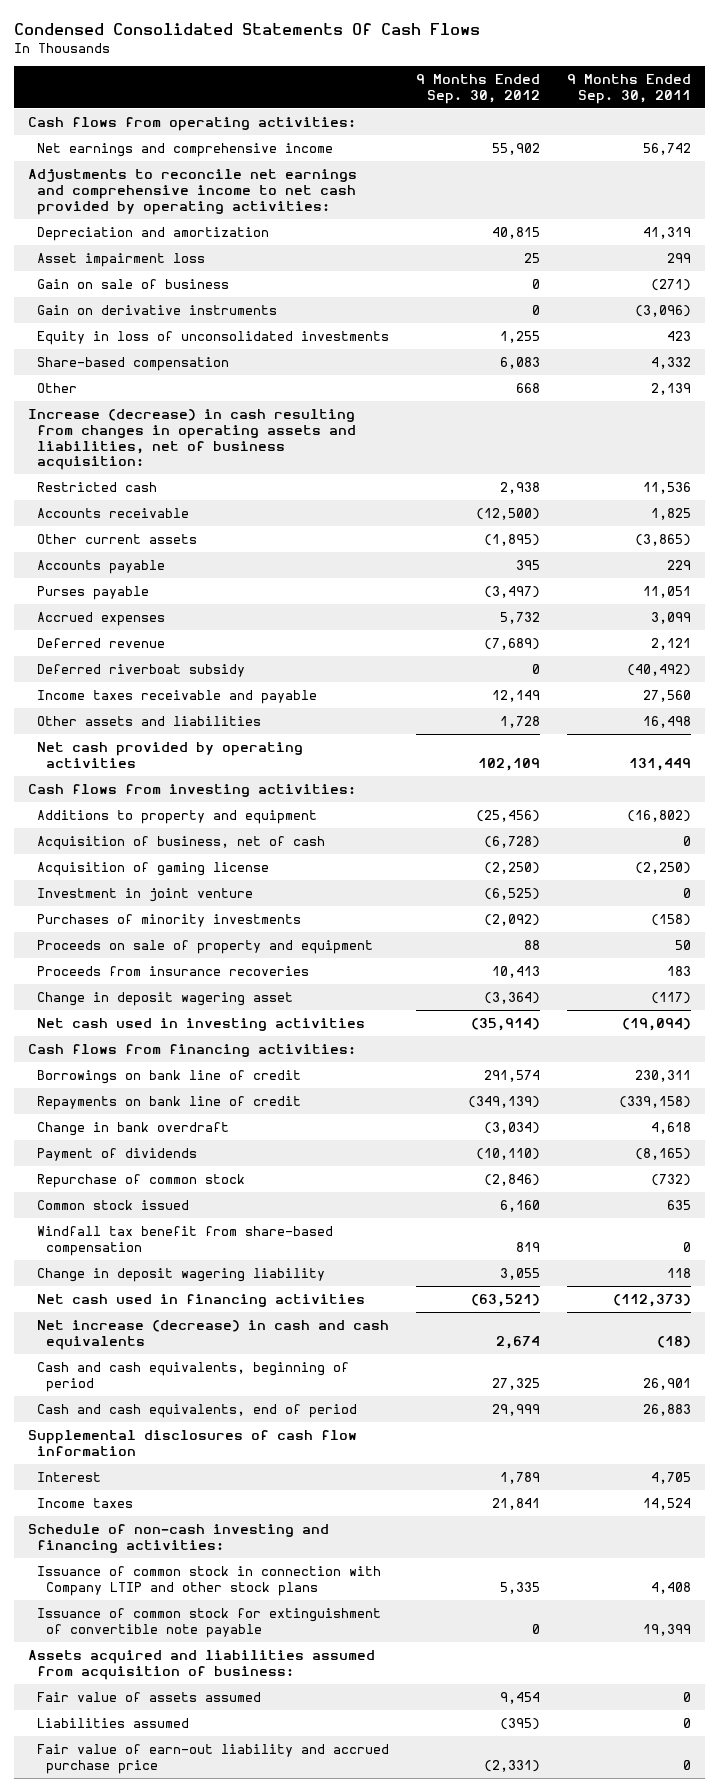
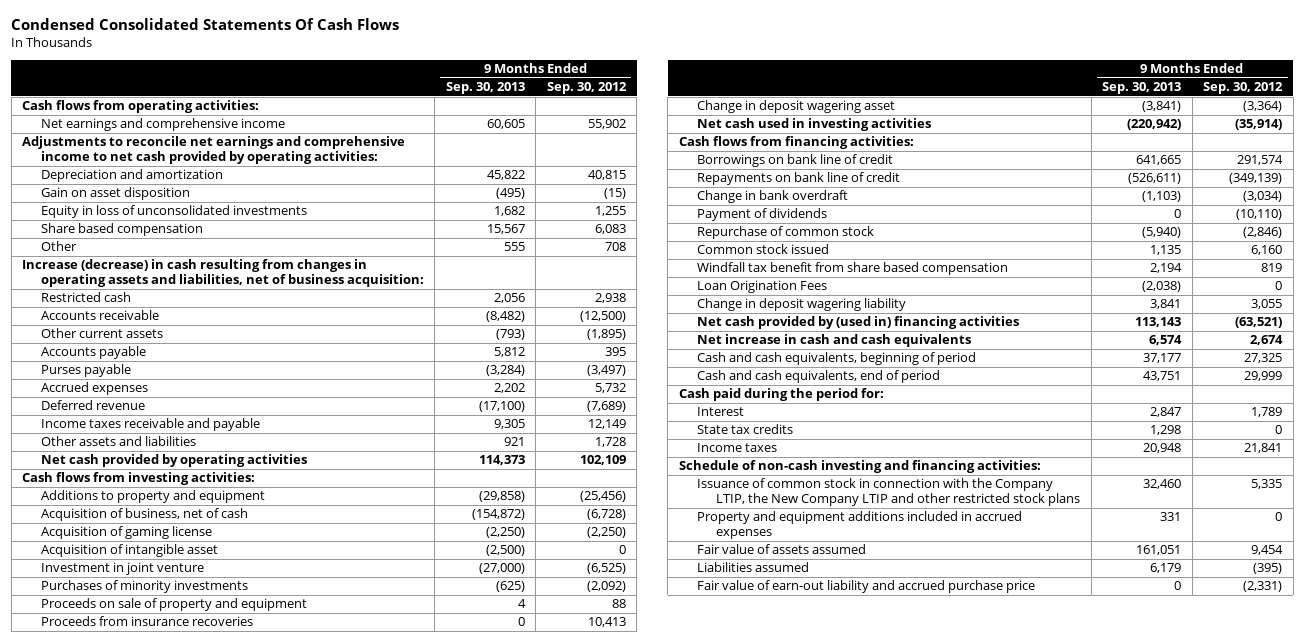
[567,74,692,104] 9 Months Ended Sep. 30, 2011 -> none
none -> [445,82,525,95] Sep. 30, 2013
[37,253,206,268] Asset impairment loss -> none
[37,279,230,290] Gain on sale of business -> none
[37,305,278,316] Gain on derivative instruments -> none
none -> [40,187,190,201] Gain on asset disposition
[37,357,230,372] Share-based compensation -> [40,223,203,237] Share based compensation
[516,383,541,394] 668 -> [604,242,626,252] 708
[37,664,246,678] Deferred riverboat subsidy -> none
none -> [40,544,218,558] Acquisition of intangible asset
[37,1226,334,1256] Windfall tax benefit from share-based compensation -> [697,262,1009,276] Windfall tax benefit from share based compensation
none -> [697,280,828,294] Loan Origination Fees
[37,1294,366,1308] Net cash used in financing activities -> [697,316,1020,330] Net cash provided by (used in) financing activities
[37,1320,390,1350] Net increase (decrease) in cash and cash equivalents -> [697,334,972,348] Net increase in cash and cash equivalents
[27,1430,357,1456] Supplemental disclosures of cash flow information -> [678,388,884,402] Cash paid during the period for:
none -> [697,424,794,435] State tax credits
[37,1608,382,1638] Issuance of common stock for extinguishment of convertible note payable -> none
[27,1650,375,1680] Assets acquired and liabilities assumed from acquisition of business: -> none
[37,1566,382,1596] Issuance of common stock in connection with Company LTIP and other stock plans -> [697,478,1081,507] Issuance of common stock in connection with the Company LTIP, the New Company LTIP and other restricted stock plans
none -> [697,511,1023,540] Property and equipment additions included in accrued expenses

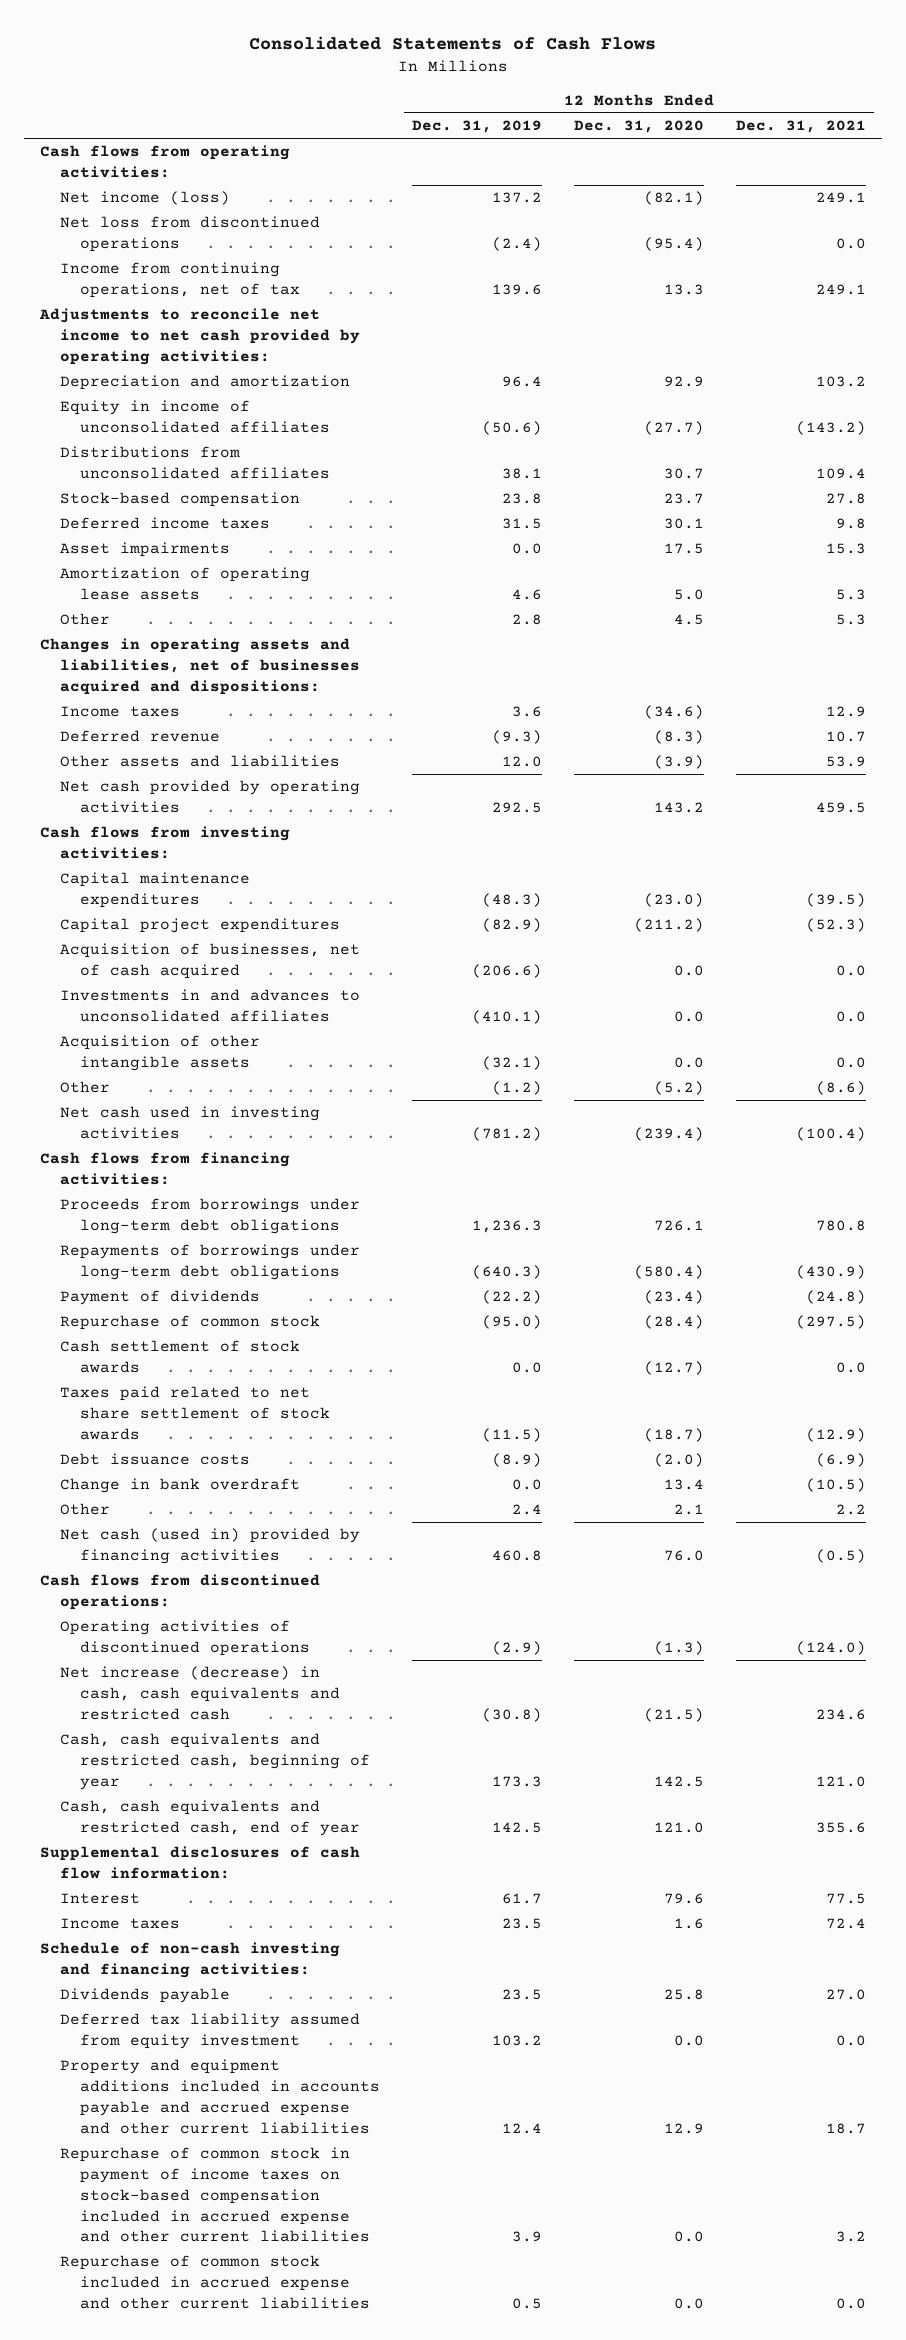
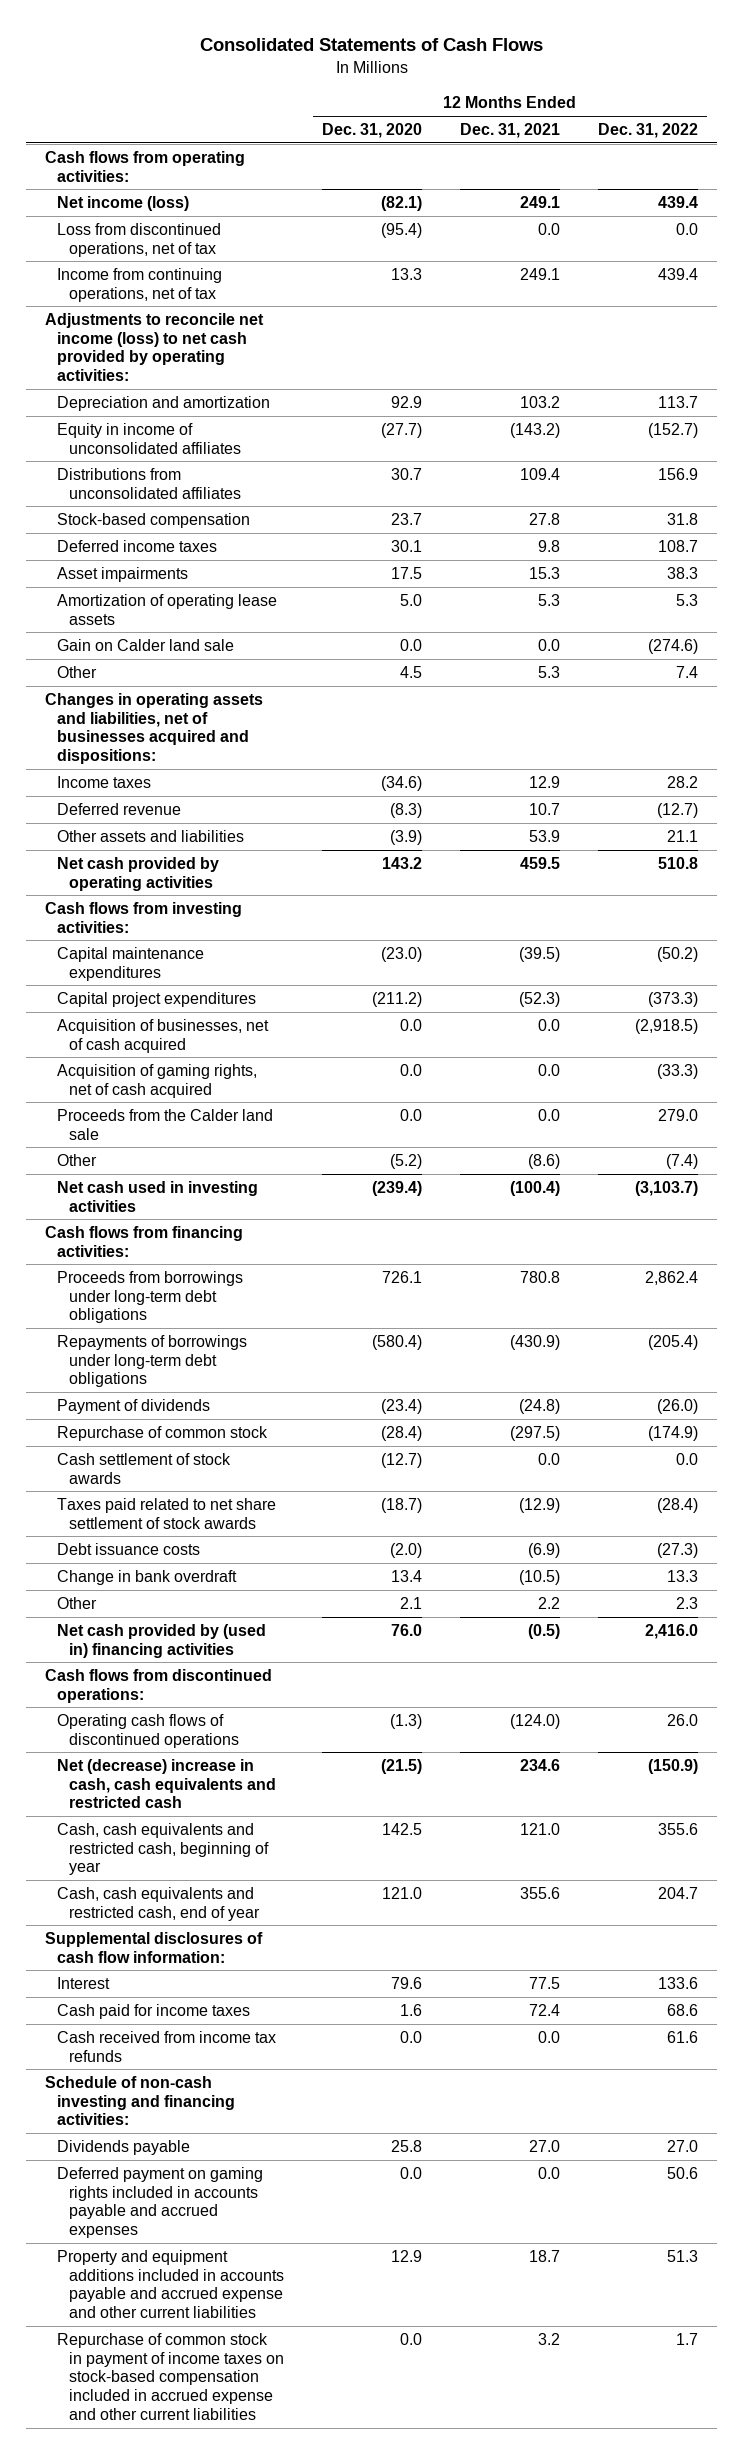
[411,120,542,134] Dec. 31, 2019 -> none
none -> [597,122,698,138] Dec. 31, 2022
[59,216,320,253] Net loss from discontinued operations -> [57,222,222,257] Loss from discontinued operations, net of tax
[39,308,360,365] Adjustments to reconcile net income to net cash provided by operating activities: -> [45,312,265,382] Adjustments to reconcile net income (loss) to net cash provided by operating activities:
none -> [57,638,235,651] Gain on Calder land sale
[59,989,360,1023] Investments in and advances to unconsolidated affiliates -> none
[59,1035,260,1072] Acquisition of other intangible assets -> none
none -> [57,1063,258,1098] Acquisition of gaming rights, net of cash acquired
none -> [57,1108,274,1140] Proceeds from the Calder land sale
[59,1528,360,1565] Net cash (used in) provided by financing activities -> [57,1623,267,1658] Net cash provided by (used in) financing activities
[59,1620,310,1657] Operating activities of discontinued operations -> [57,1713,240,1748] Operating cash flows of discontinued operations
[59,1666,340,1720] Net increase (decrease) in cash, cash equivalents and restricted cash -> [57,1758,277,1809] Net (decrease) increase in cash, cash equivalents and restricted cash
[59,1918,180,1930] Income taxes -> [57,2003,251,2019] Cash paid for income taxes
none -> [57,2030,277,2062] Cash received from income tax refunds
[59,2013,360,2050] Deferred tax liability assumed from equity investment -> none
none -> [57,2166,264,2239] Deferred payment on gaming rights included in accounts payable and accrued expenses
[59,2255,370,2309] Repurchase of common stock included in accrued expense and other current liabilities -> none

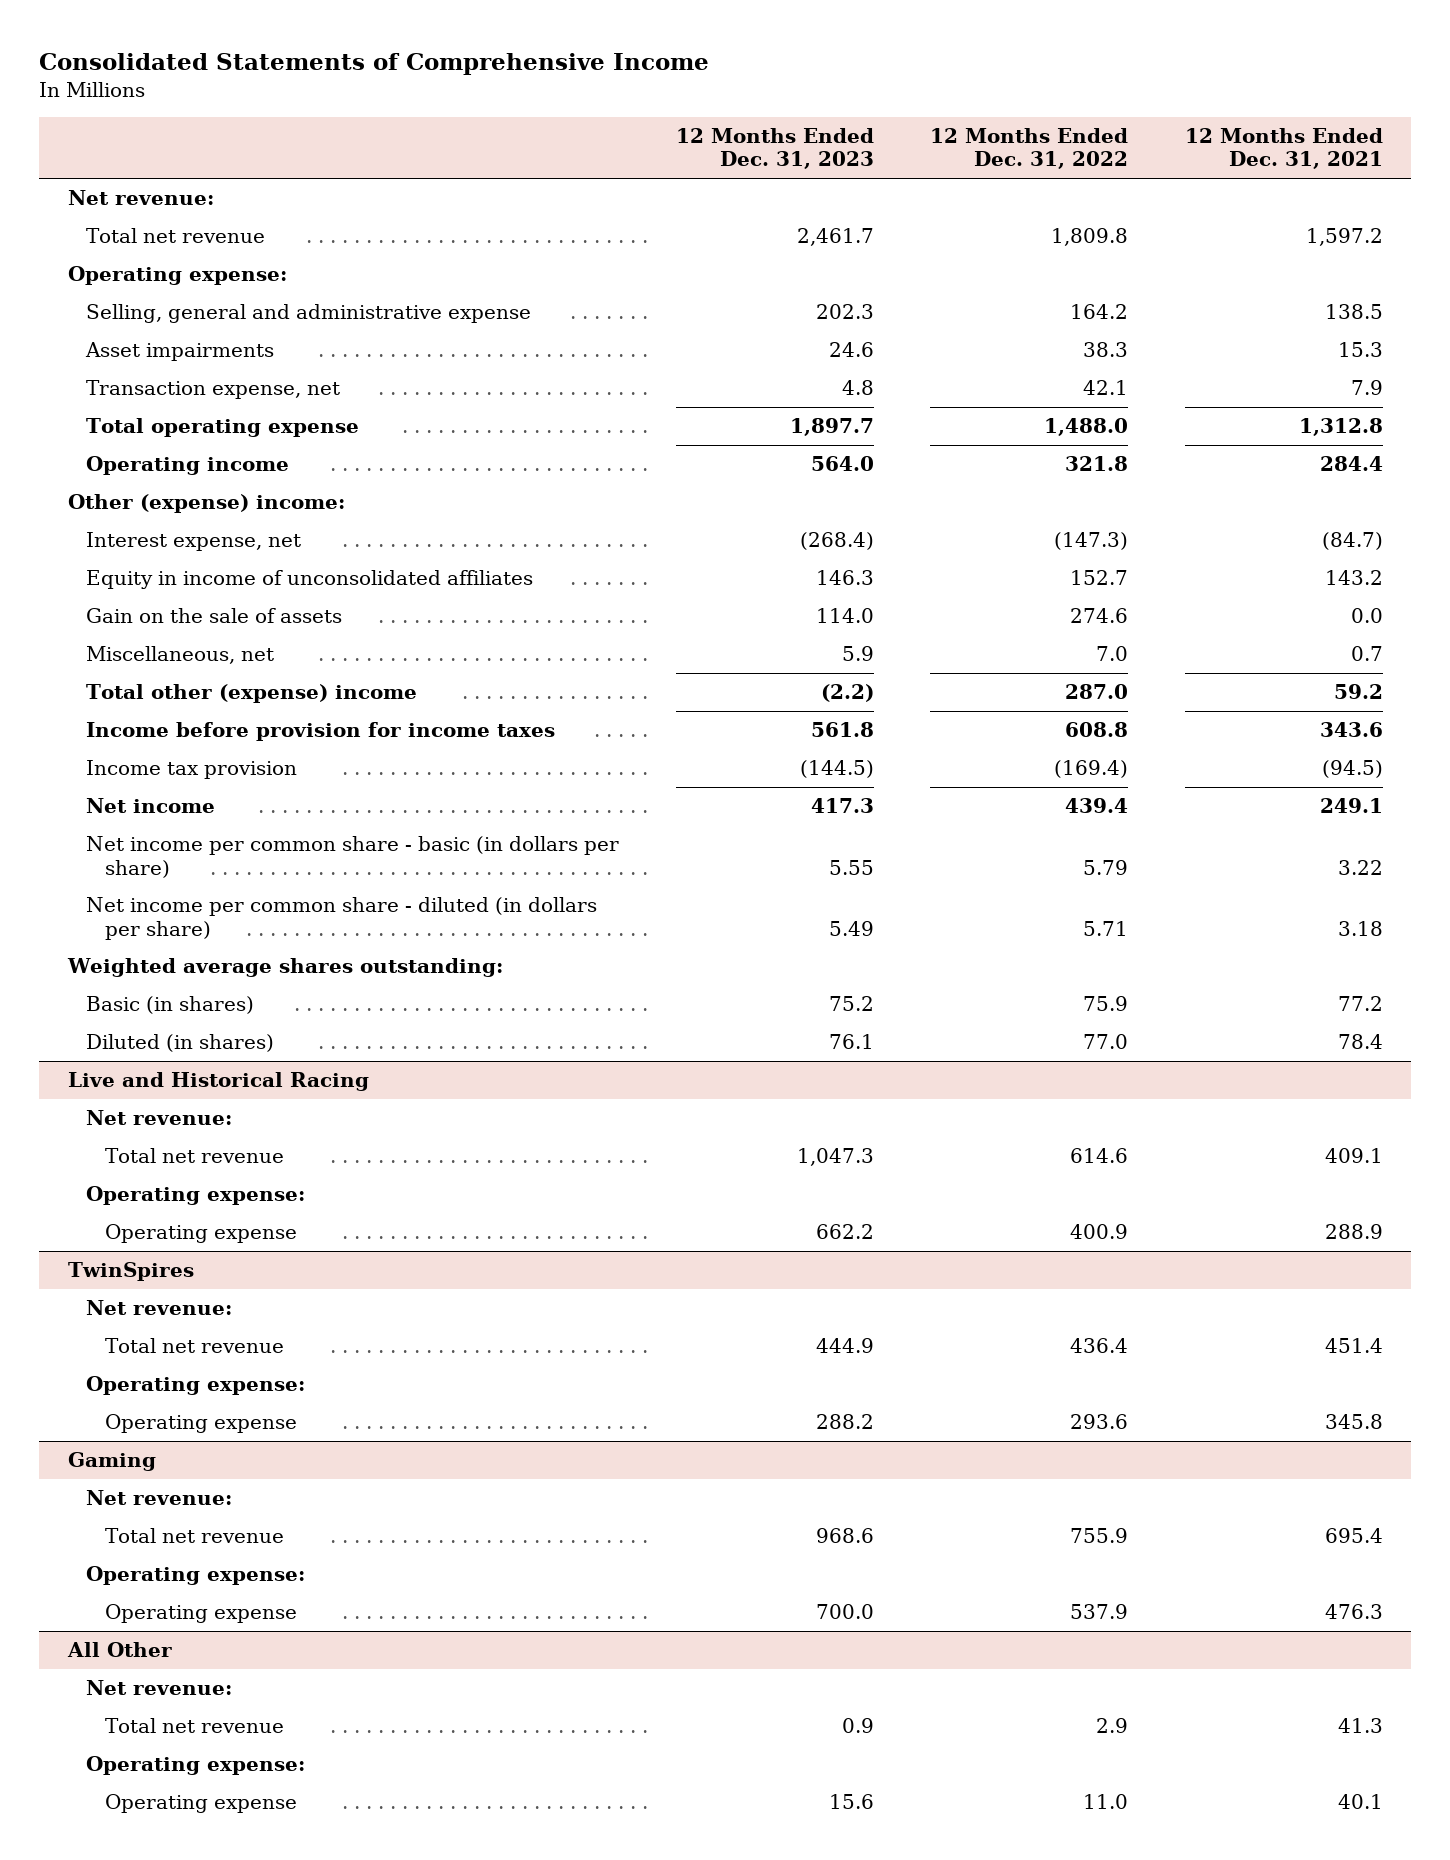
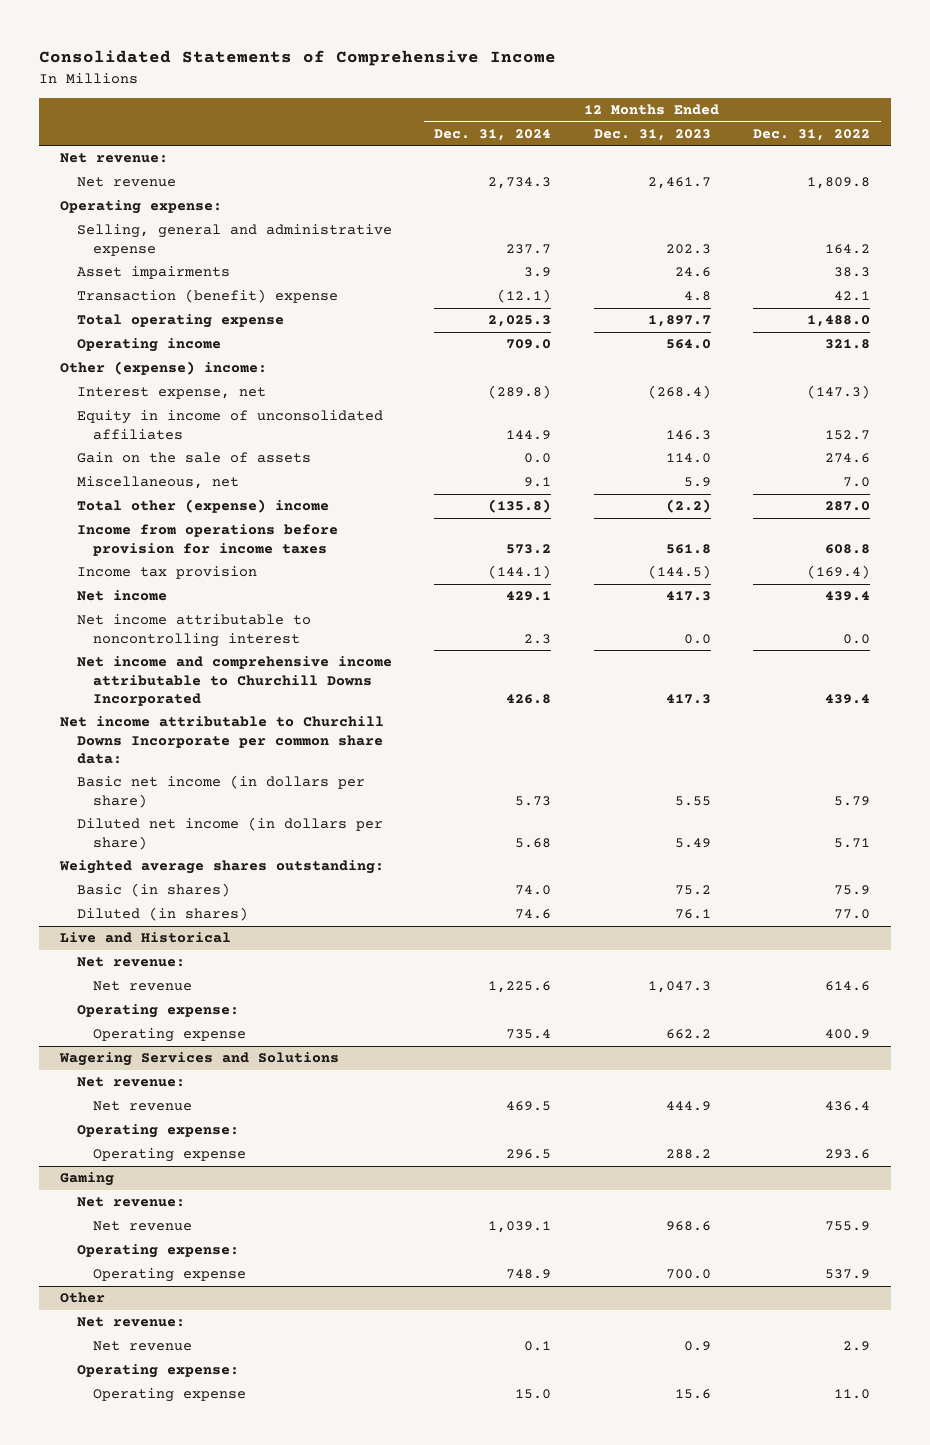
[1184,127,1383,170] 12 Months Ended Dec. 31, 2021 -> none
none -> [434,128,552,141] Dec. 31, 2024
[86,228,266,244] Total net revenue -> [76,177,176,188] Net revenue
[86,380,341,400] Transaction expense, net -> [76,289,338,304] Transaction (benefit) expense
[86,722,556,742] Income before provision for income taxes -> [76,524,338,556] Income from operations before provision for income taxes
none -> [76,614,311,647] Net income attributable to noncontrolling interest
none -> [76,656,392,706] Net income and comprehensive income attributable to Churchill Downs Incorporated
none -> [60,716,385,764] Net income attributable to Churchill Downs Incorporate per common share data:
[86,836,620,878] Net income per common share - basic (in dollars per share) -> [76,775,365,808] Basic net income (in dollars per share)
[86,897,598,940] Net income per common share - diluted (in dollars per share) -> [76,817,383,850] Diluted net income (in dollars per share)
[67,1072,369,1092] Live and Historical Racing -> [60,932,232,944] Live and Historical
[105,1148,285,1164] Total net revenue -> [93,981,193,992] Net revenue
[67,1262,194,1282] TwinSpires -> none
none -> [59,1052,340,1067] Wagering Services and Solutions
[105,1338,285,1354] Total net revenue -> [93,1101,193,1112] Net revenue
[105,1528,285,1544] Total net revenue -> [93,1221,193,1232] Net revenue
[66,1642,172,1658] All Other -> [60,1292,106,1304] Other
[105,1718,285,1734] Total net revenue -> [93,1341,193,1352] Net revenue

